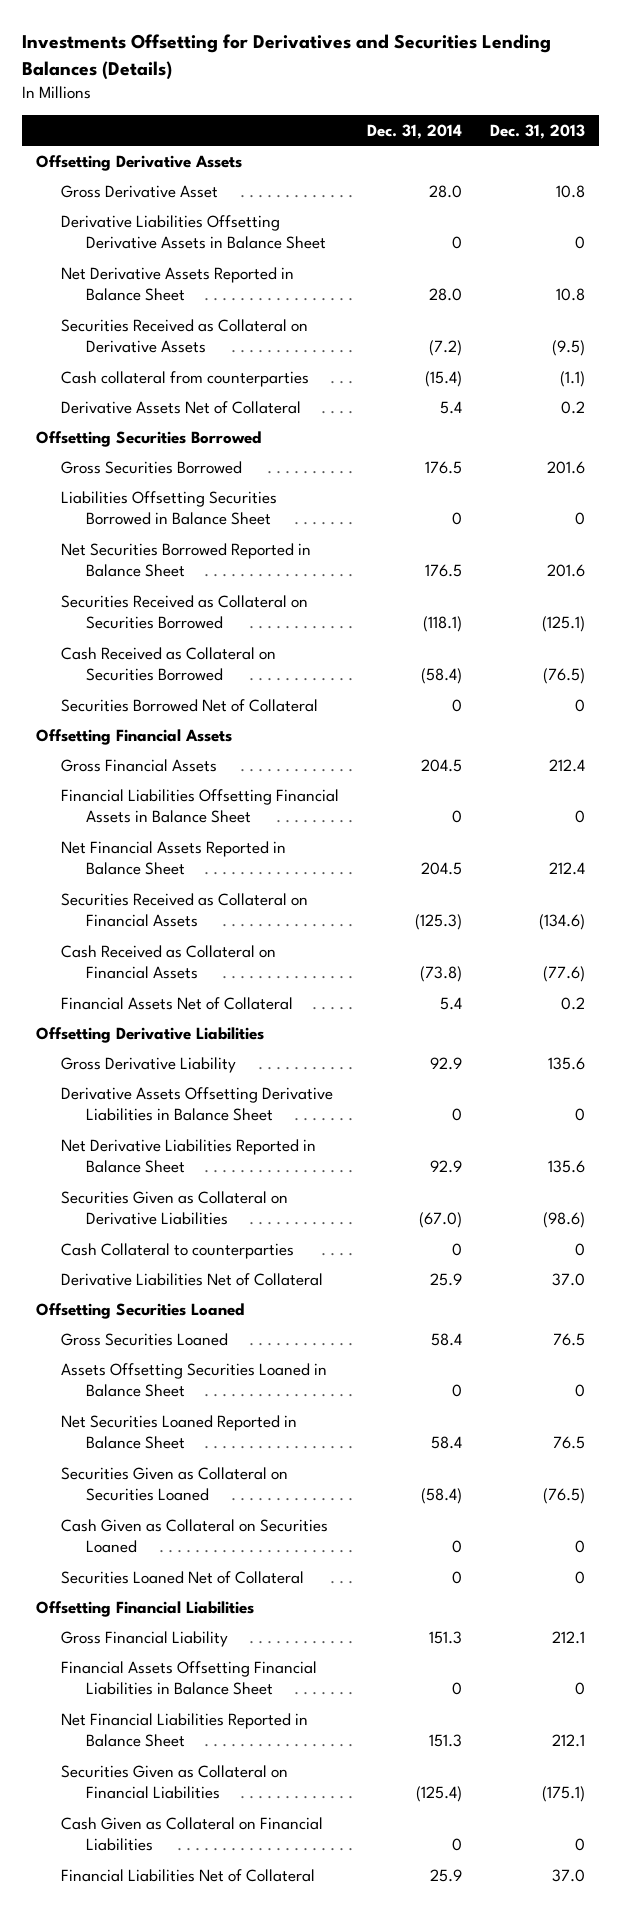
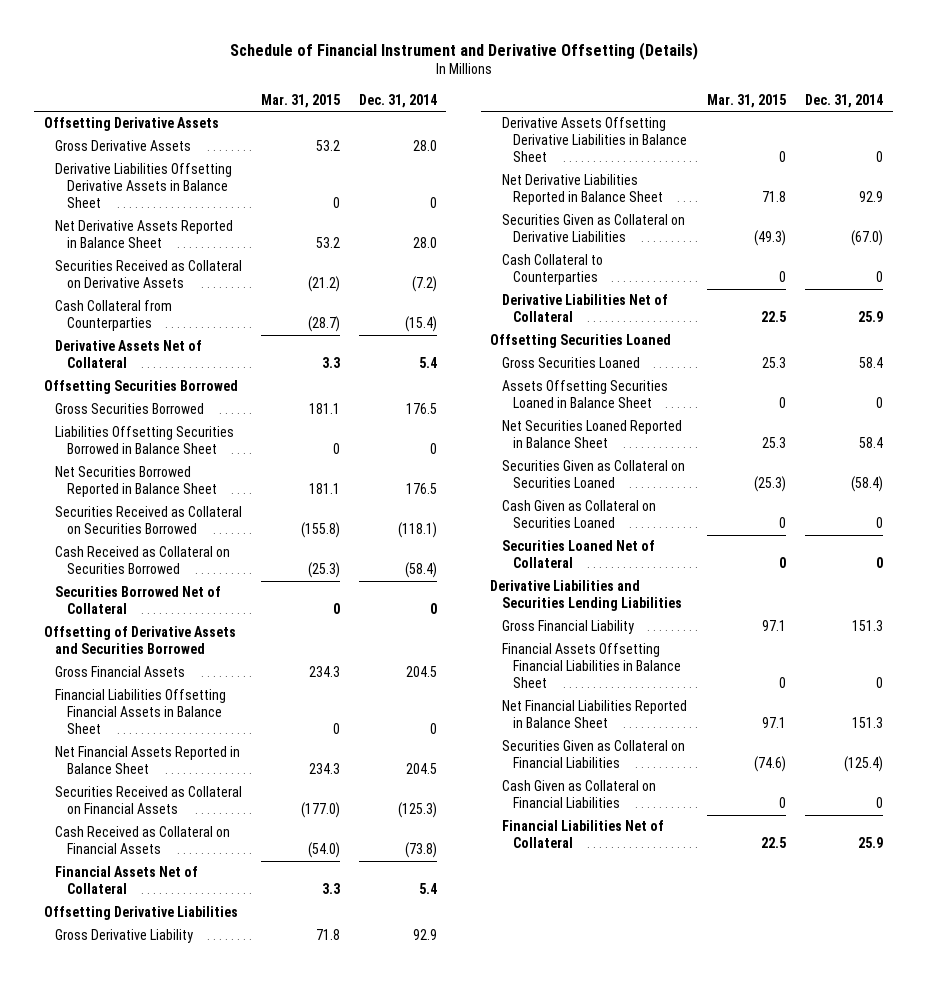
[21,34,551,81] Investments Offsetting for Derivatives and Securities Lending Balances (Details) -> [229,41,698,60] Schedule of Financial Instrument and Derivative Offsetting (Details)
[490,123,586,139] Dec. 31, 2013 -> none
none -> [261,93,341,108] Mar. 31, 2015
[61,184,219,198] Gross Derivative Asset -> [55,140,192,152] Gross Derivative Assets
[61,370,310,387] Cash collateral from counterparties -> [55,300,173,332] Cash Collateral from Counterparties
[35,728,232,745] Offsetting Financial Assets -> [43,626,236,655] Offsetting of Derivative Assets and Securities Borrowed
[61,1242,295,1259] Cash Collateral to counterparties -> [501,254,603,286] Cash Collateral to Counterparties
[35,1600,254,1617] Offsetting Financial Liabilities -> [490,580,682,612] Derivative Liabilities and Securities Lending Liabilities

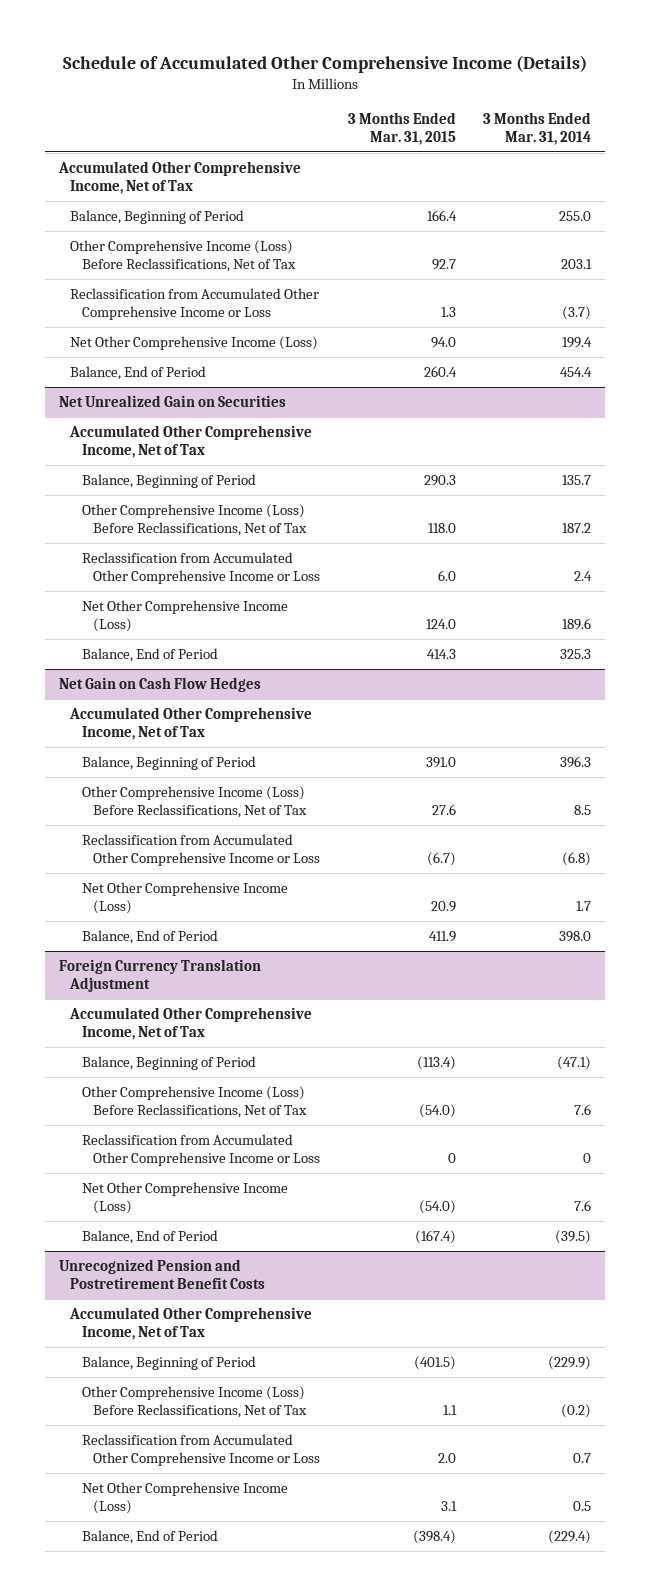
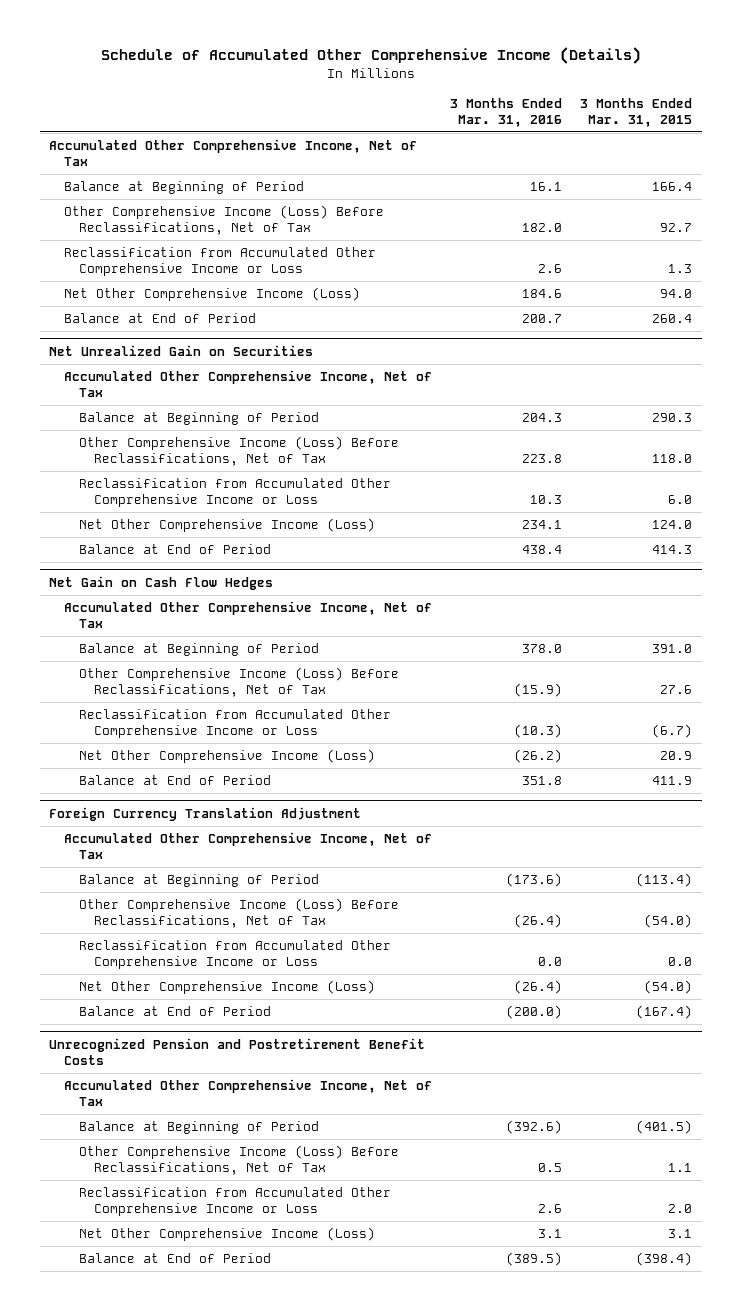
[483,112,592,146] 3 Months Ended Mar. 31, 2014 -> none
none -> [450,97,563,127] 3 Months Ended Mar. 31, 2016
[70,209,245,224] Balance, Beginning of Period -> [64,181,305,195] Balance at Beginning of Period
[70,365,207,380] Balance, End of Period -> [64,313,257,324] Balance at End of Period
[81,473,256,488] Balance, Beginning of Period -> [78,412,319,426] Balance at Beginning of Period
[81,647,218,662] Balance, End of Period -> [78,544,271,555] Balance at End of Period
[81,755,256,770] Balance, Beginning of Period -> [78,643,319,657] Balance at Beginning of Period
[81,929,218,944] Balance, End of Period -> [78,775,271,786] Balance at End of Period
[81,1055,256,1070] Balance, Beginning of Period -> [78,874,319,888] Balance at Beginning of Period
[447,1153,456,1164] 0 -> [668,957,693,967] 0.0
[81,1229,218,1244] Balance, End of Period -> [78,1006,271,1017] Balance at End of Period
[81,1355,256,1370] Balance, Beginning of Period -> [78,1121,319,1135] Balance at Beginning of Period
[81,1529,218,1544] Balance, End of Period -> [78,1253,271,1264] Balance at End of Period

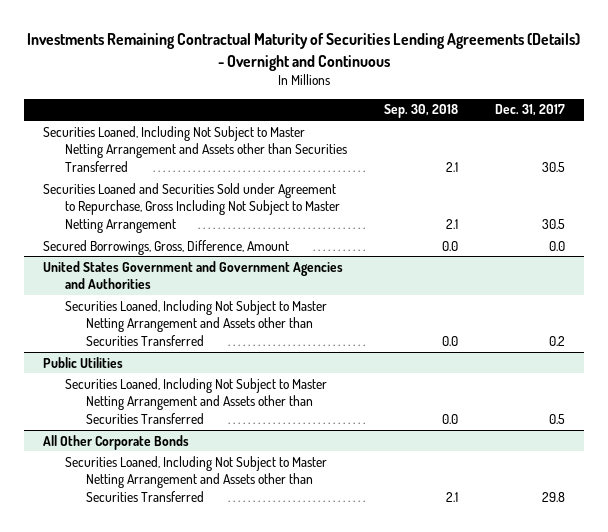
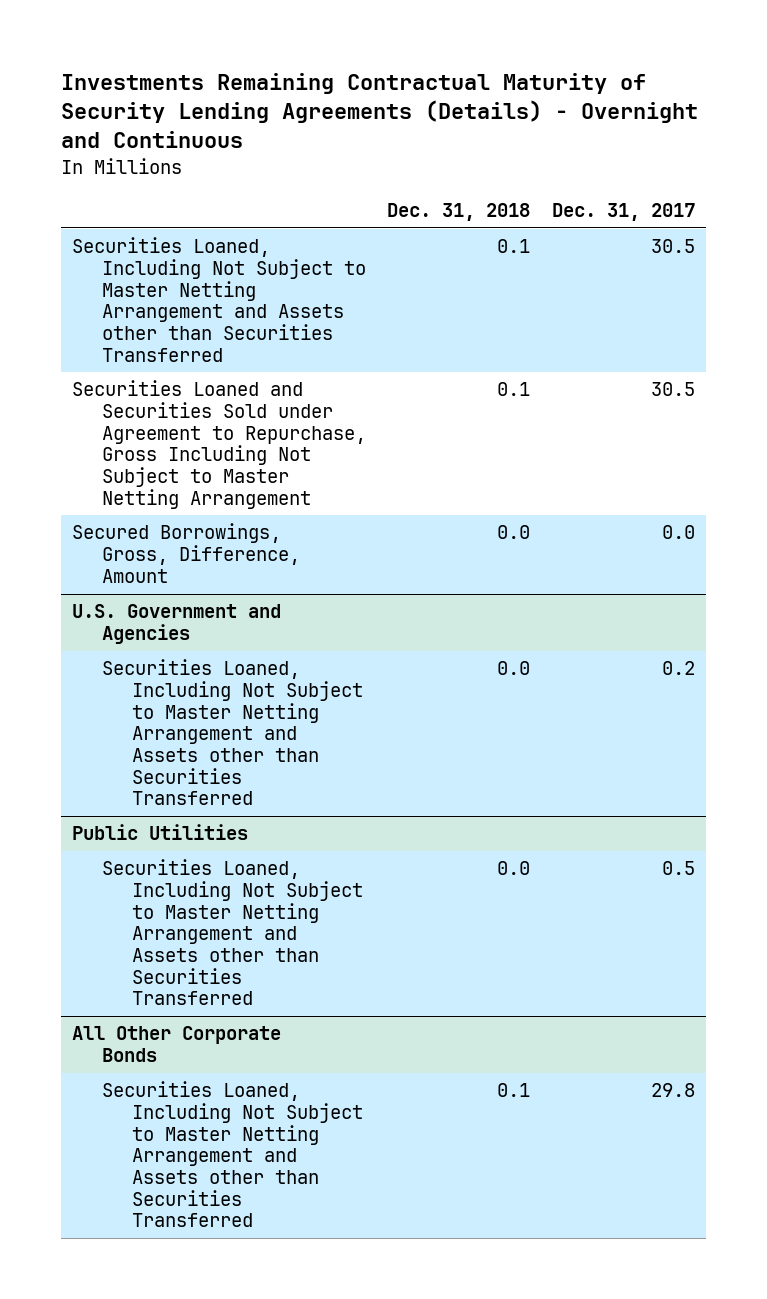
[27,33,581,71] Investments Remaining Contractual Maturity of Securities Lending Agreements (Details) - Overnight and Continuous -> [60,73,698,149] Investments Remaining Contractual Maturity of Security Lending Agreements (Details) - Overnight and Continuous
[383,104,458,119] Sep. 30, 2018 -> none
none -> [387,202,531,221] Dec. 31, 2018
[42,260,343,290] United States Government and Government Agencies and Authorities -> [71,604,281,645] U.S. Government and Agencies

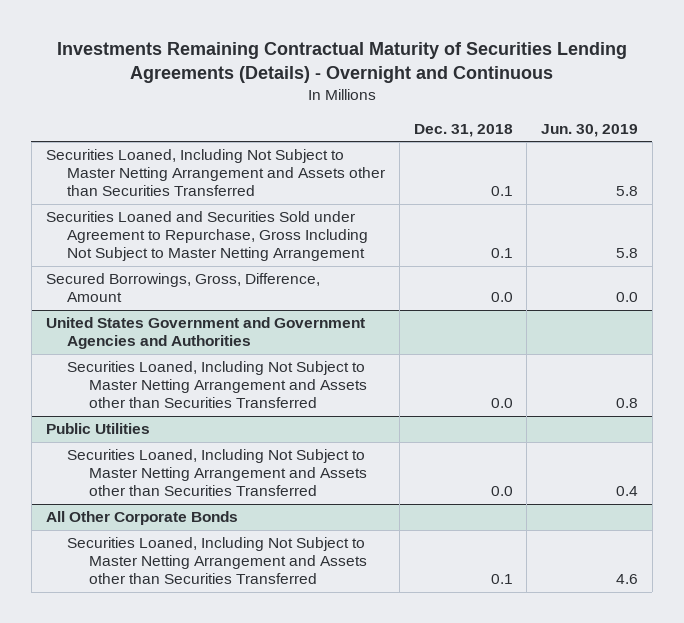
[60,73,698,149] Investments Remaining Contractual Maturity of Security Lending Agreements (Details) - Overnight and Continuous -> [56,42,627,84] Investments Remaining Contractual Maturity of Securities Lending Agreements (Details) - Overnight and Continuous
[551,202,695,221] Dec. 31, 2017 -> none
none -> [541,123,639,137] Jun. 30, 2019
[71,604,281,645] U.S. Government and Agencies -> [45,317,365,350] United States Government and Government Agencies and Authorities

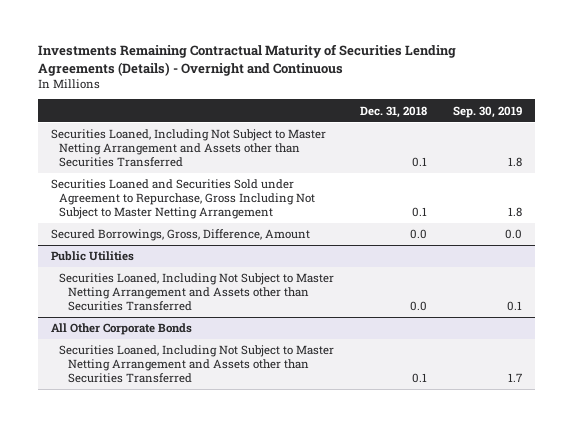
[541,123,639,137] Jun. 30, 2019 -> none
none -> [452,105,522,118] Sep. 30, 2019
[45,317,365,350] United States Government and Government Agencies and Authorities -> none
[67,361,368,409] Securities Loaned, Including Not Subject to Master Netting Arrangement and Assets other than Securities Transferred -> none

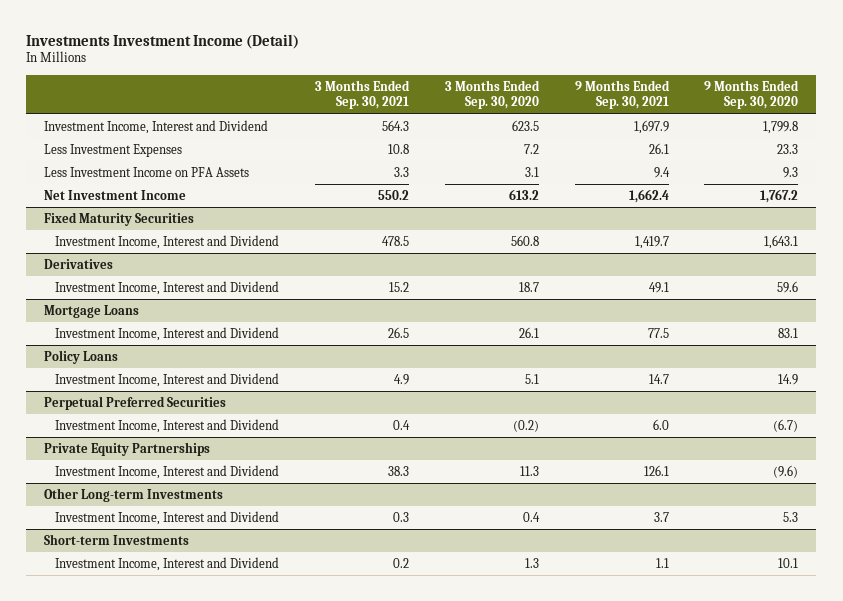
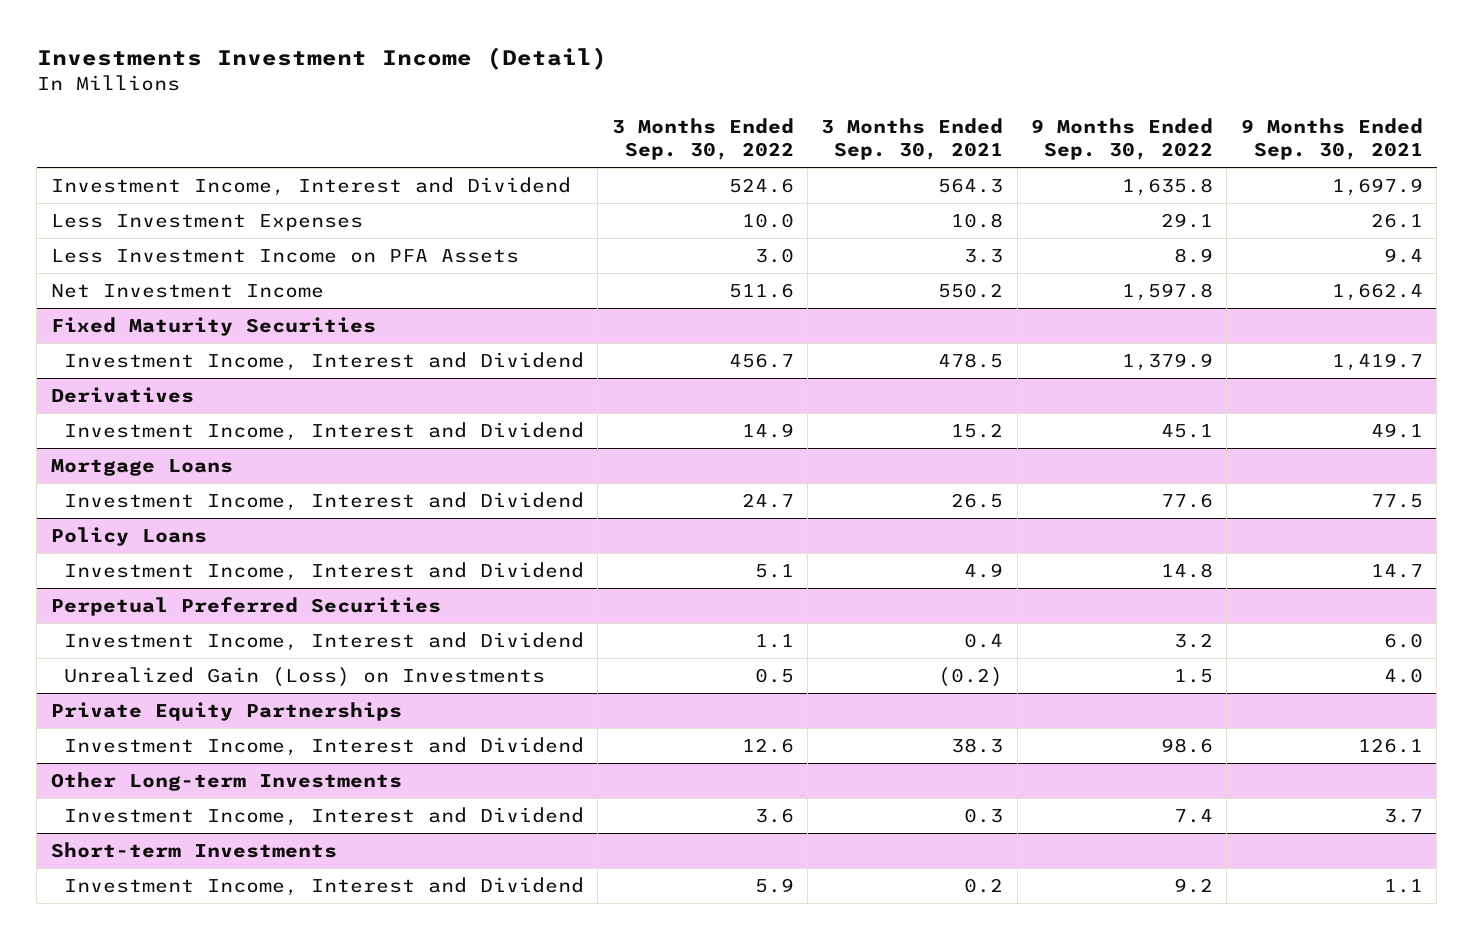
[444,79,540,110] 3 Months Ended Sep. 30, 2020 -> none
[704,79,800,110] 9 Months Ended Sep. 30, 2020 -> none
none -> [611,117,794,161] 3 Months Ended Sep. 30, 2022
none -> [1031,117,1214,161] 9 Months Ended Sep. 30, 2022
none -> [63,667,545,688] Unrealized Gain (Loss) on Investments

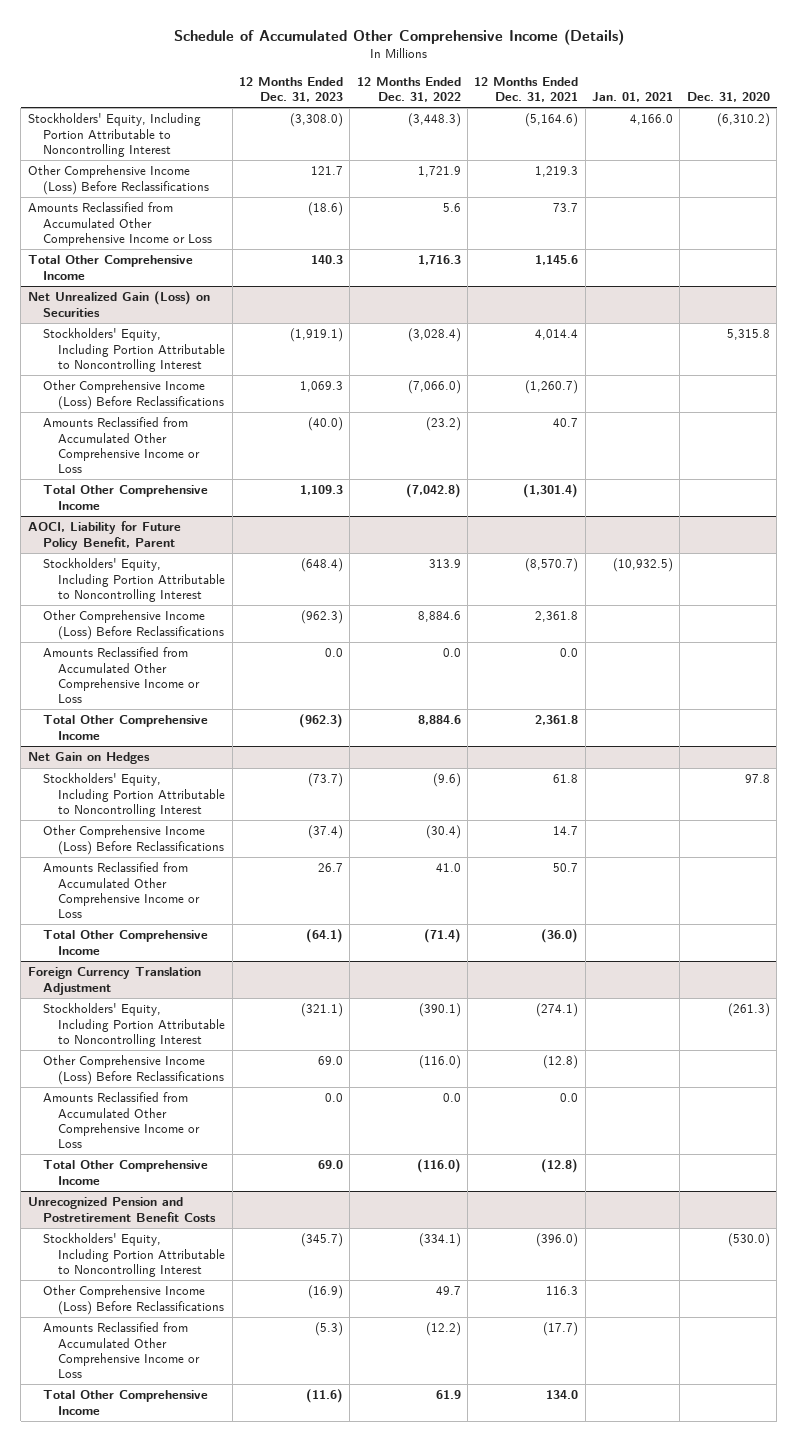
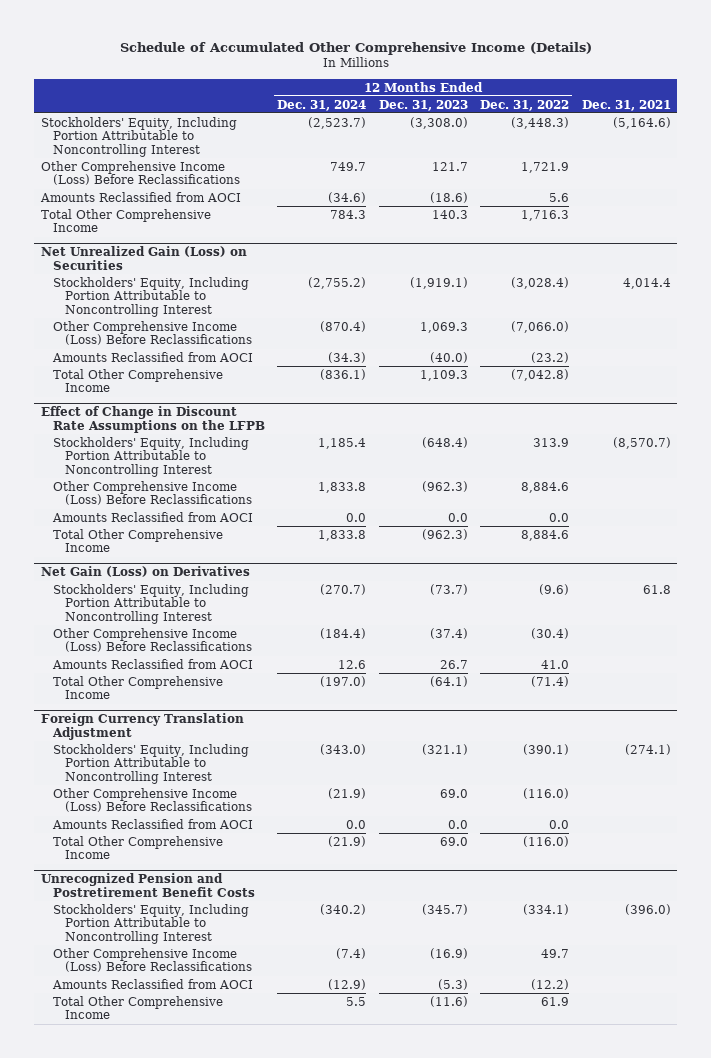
[474,76,579,102] 12 Months Ended Dec. 31, 2021 -> none
[591,91,673,102] Jan. 01, 2021 -> none
[686,91,770,102] Dec. 31, 2020 -> none
none -> [277,99,367,111] Dec. 31, 2024
none -> [581,99,671,111] Dec. 31, 2021
[27,202,212,246] Amounts Reclassified from Accumulated Other Comprehensive Income or Loss -> [39,191,241,202] Amounts Reclassified from AOCI
[42,417,201,473] Amounts Reclassified from Accumulated Other Comprehensive Income or Loss -> [51,351,253,362] Amounts Reclassified from AOCI
[27,521,181,550] AOCI, Liability for Future Policy Benefit, Parent -> [40,406,265,434] Effect of Change in Discount Rate Assumptions on the LFPB
[42,647,201,703] Amounts Reclassified from Accumulated Other Comprehensive Income or Loss -> [51,511,253,522] Amounts Reclassified from AOCI
[27,752,150,765] Net Gain on Hedges -> [40,566,250,578] Net Gain (Loss) on Derivatives
[42,862,201,918] Amounts Reclassified from Accumulated Other Comprehensive Income or Loss -> [51,658,253,669] Amounts Reclassified from AOCI
[42,1092,201,1148] Amounts Reclassified from Accumulated Other Comprehensive Income or Loss -> [51,818,253,829] Amounts Reclassified from AOCI
[42,1322,201,1378] Amounts Reclassified from Accumulated Other Comprehensive Income or Loss -> [51,978,253,989] Amounts Reclassified from AOCI

